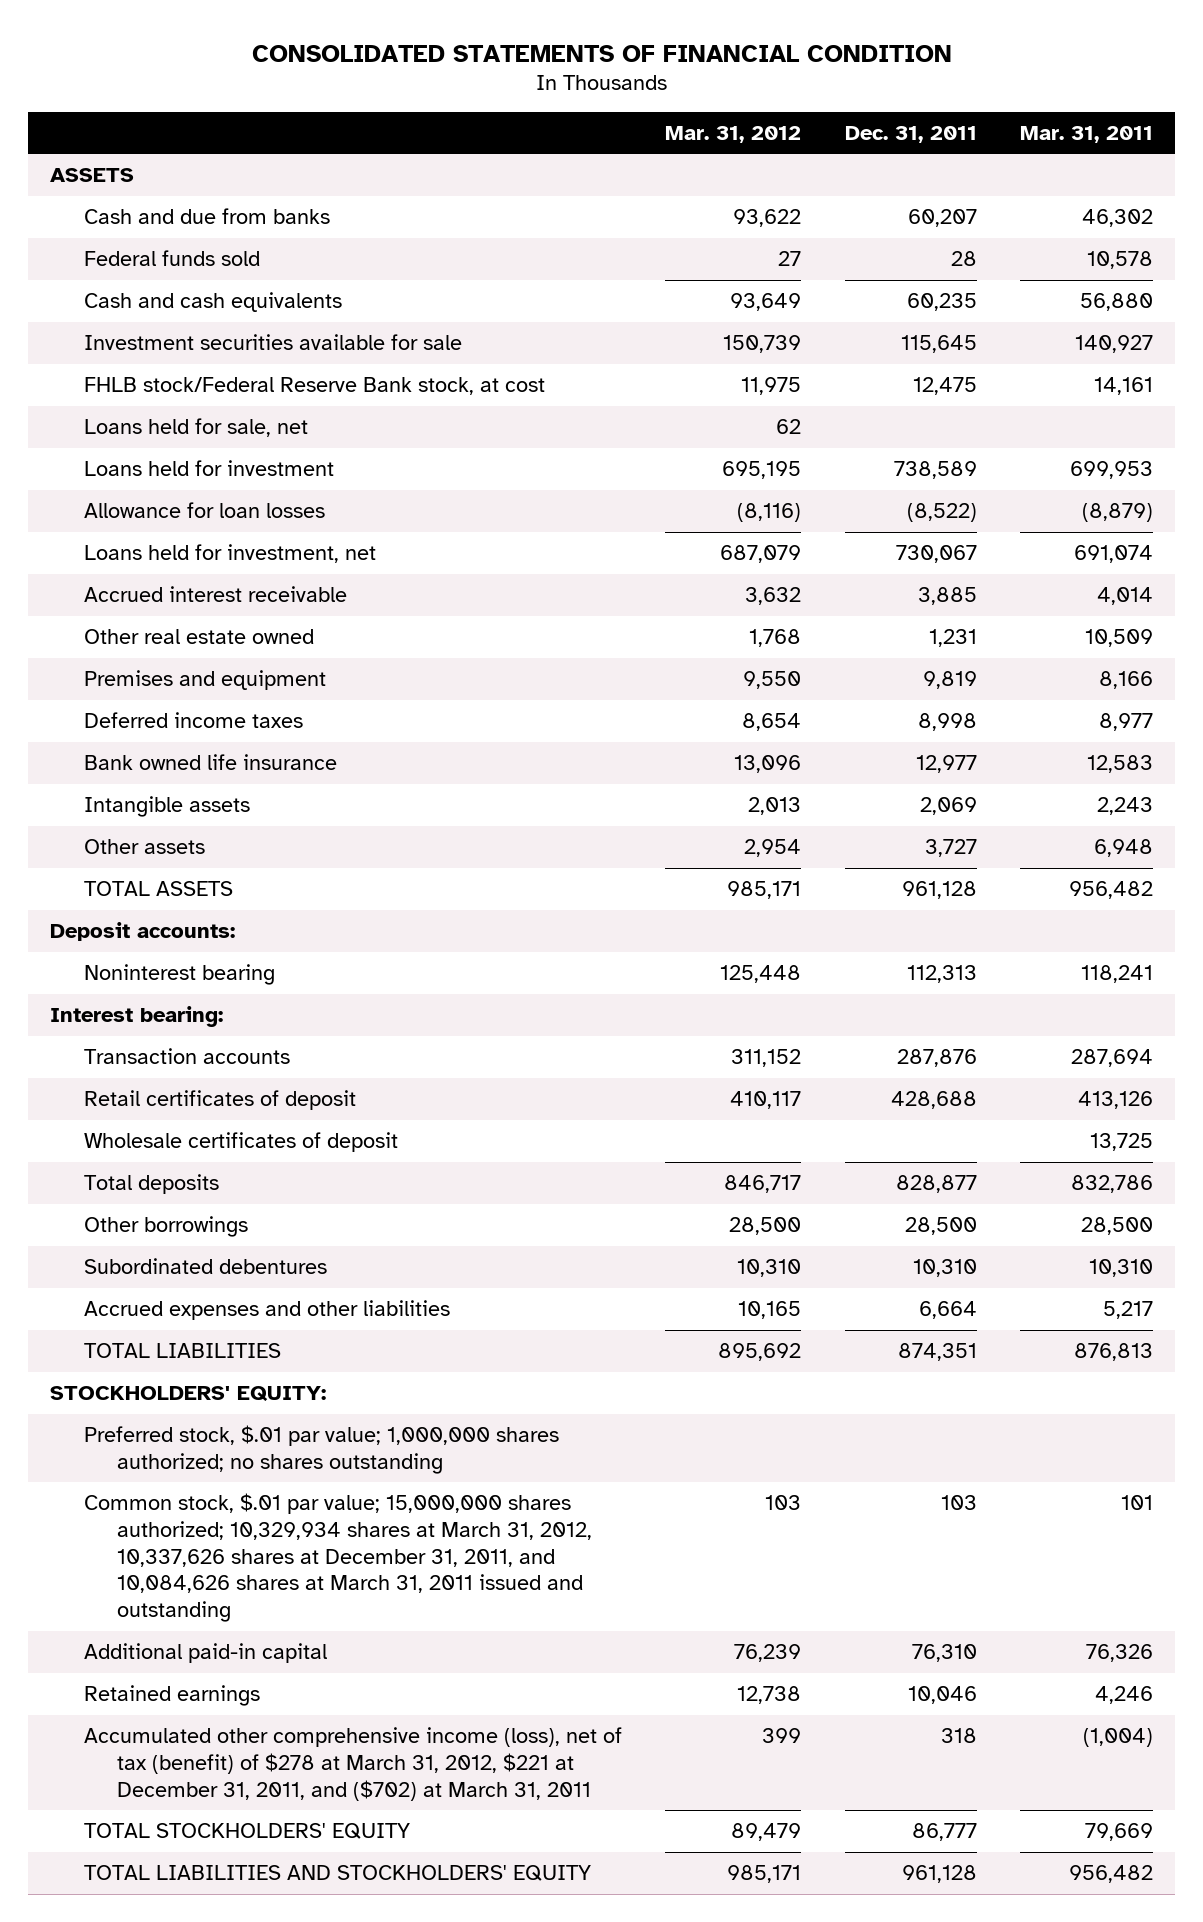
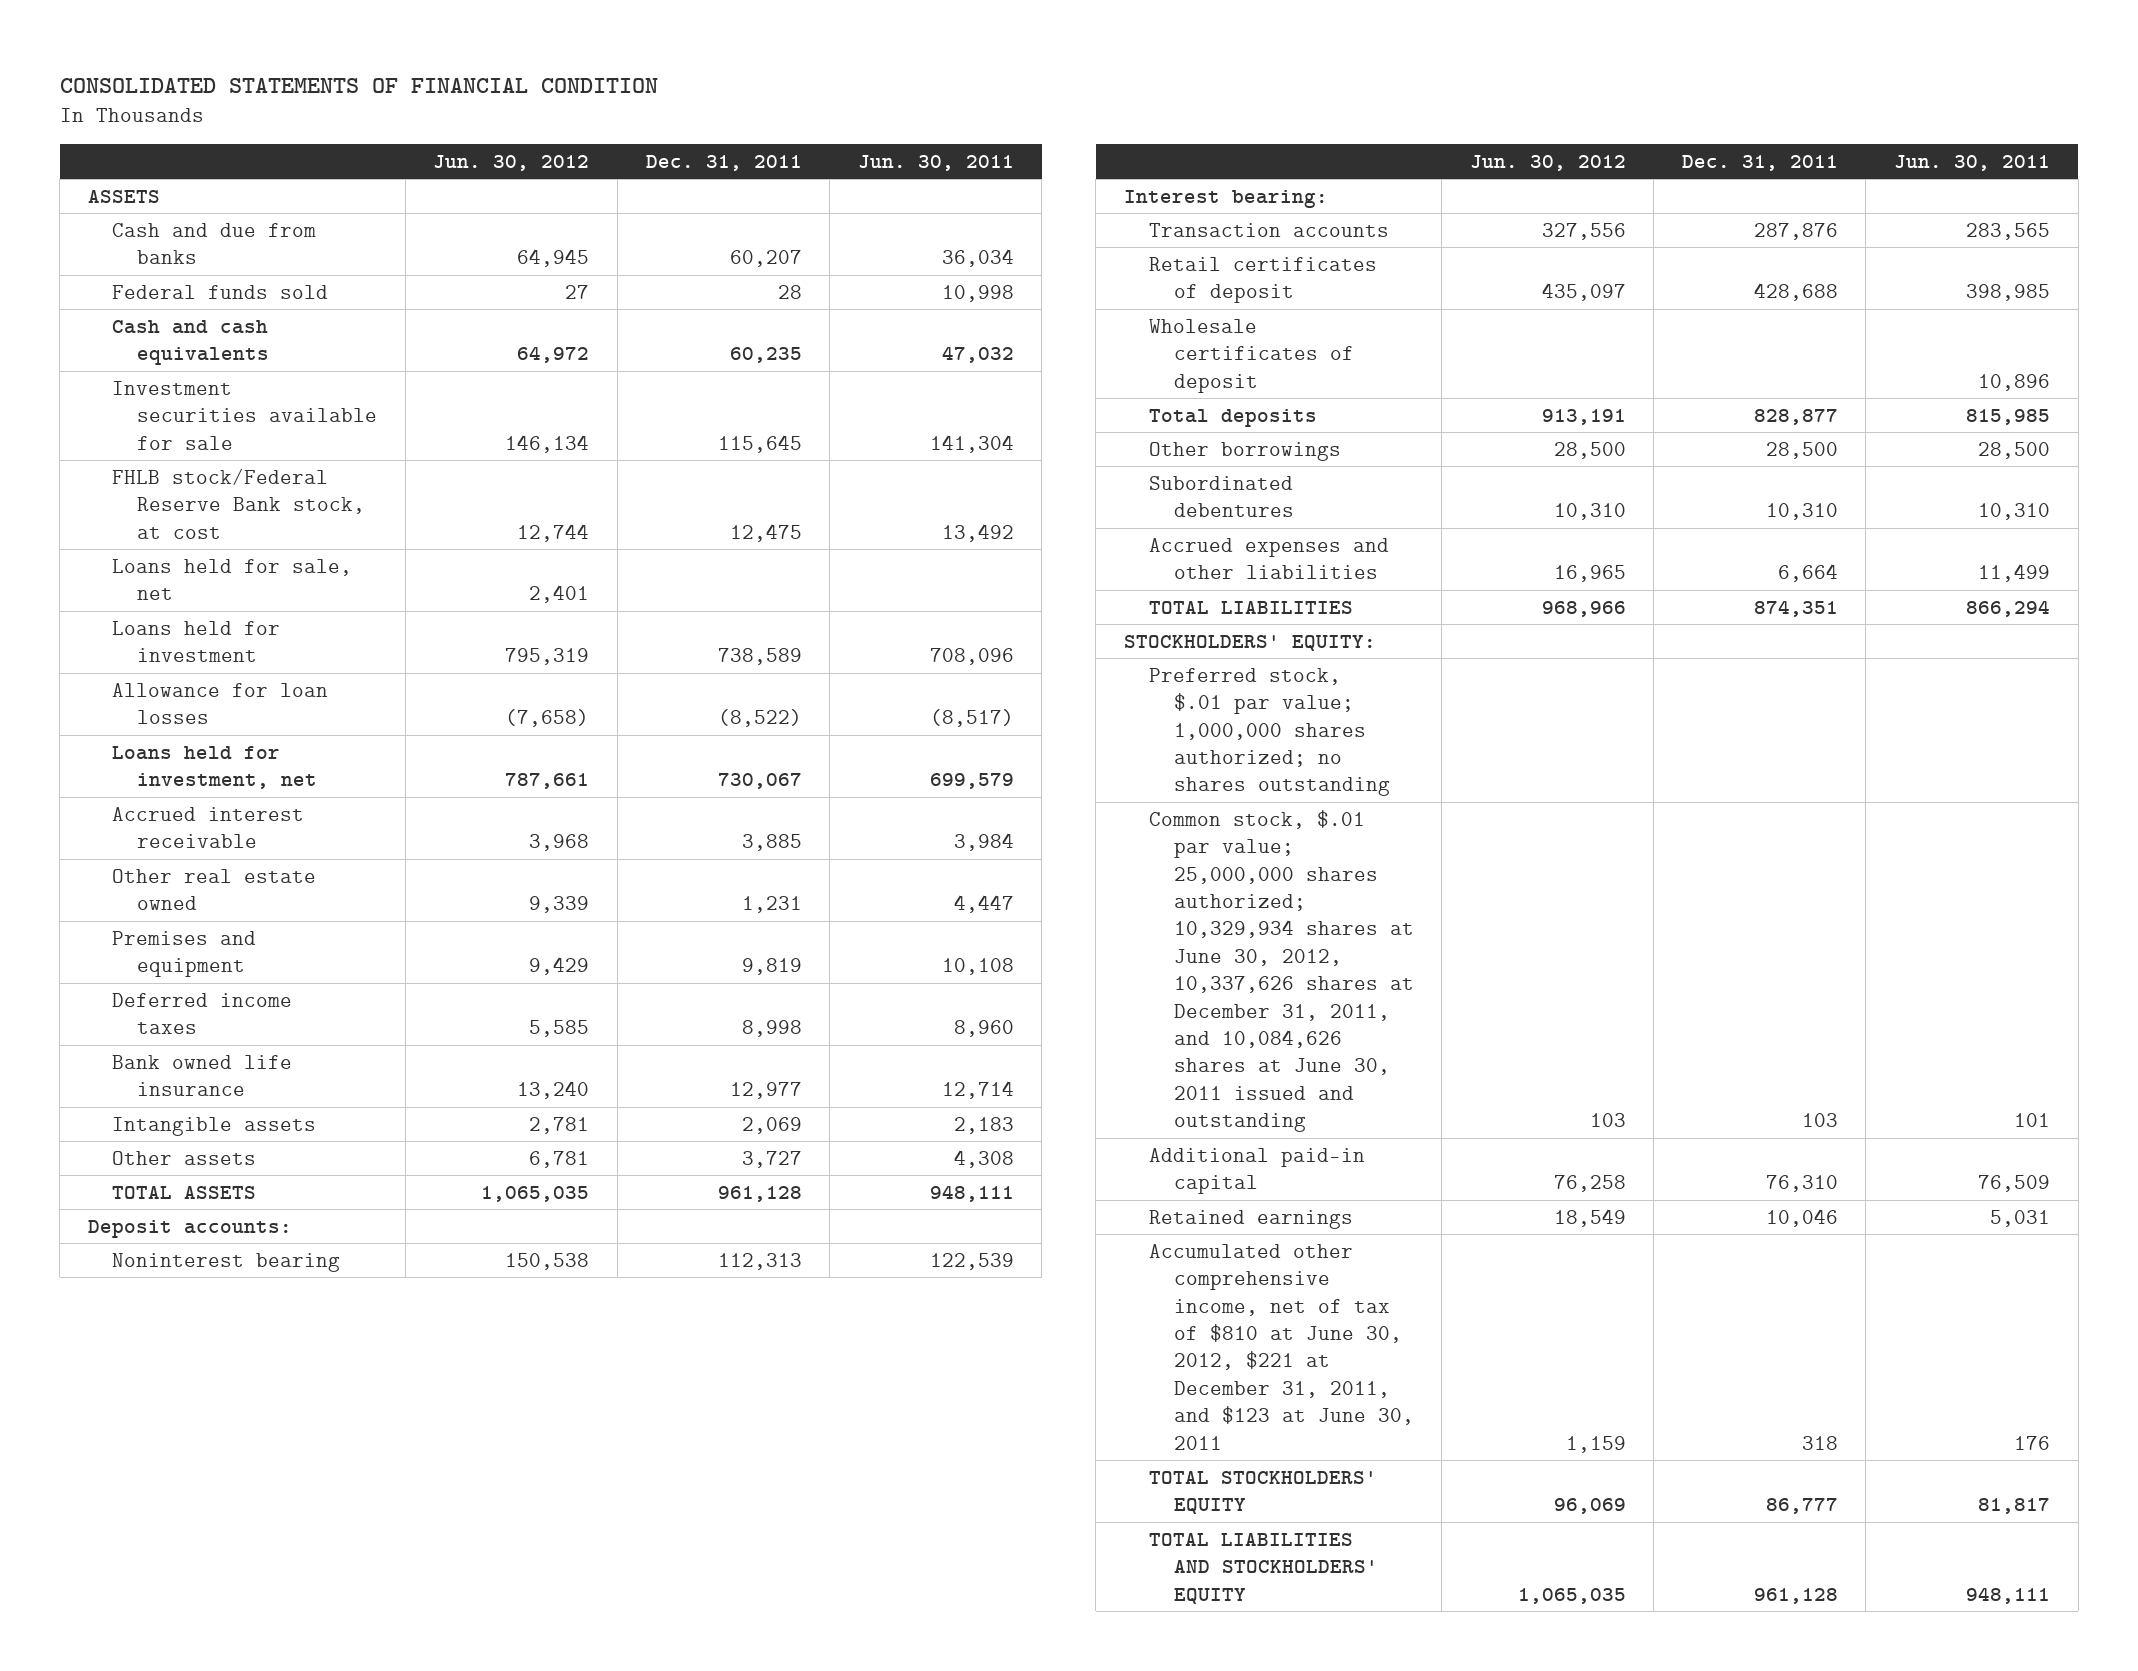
[665,125,802,143] Mar. 31, 2012 -> none
[1020,125,1154,143] Mar. 31, 2011 -> none
none -> [433,154,590,171] Jun. 30, 2012
none -> [857,154,1014,171] Jun. 30, 2011
[83,1493,593,1623] Common stock, $.01 par value; 15,000,000 shares authorized; 10,329,934 shares at March 31, 2012, 10,337,626 shares at December 31, 2011, and 10,084,626 shares at March 31, 2011 issued and outstanding -> [1148,809,1414,1133] Common stock, $.01 par value; 25,000,000 shares authorized; 10,329,934 shares at June 30, 2012, 10,337,626 shares at December 31, 2011, and 10,084,626 shares at June 30, 2011 issued and outstanding
[83,1727,622,1801] Accumulated other comprehensive income (loss), net of tax (benefit) of $278 at March 31, 2012, $221 at December 31, 2011, and ($702) at March 31, 2011 -> [1148,1243,1414,1450] Accumulated other comprehensive income, net of tax of $810 at June 30, 2012, $221 at December 31, 2011, and $123 at June 30, 2011

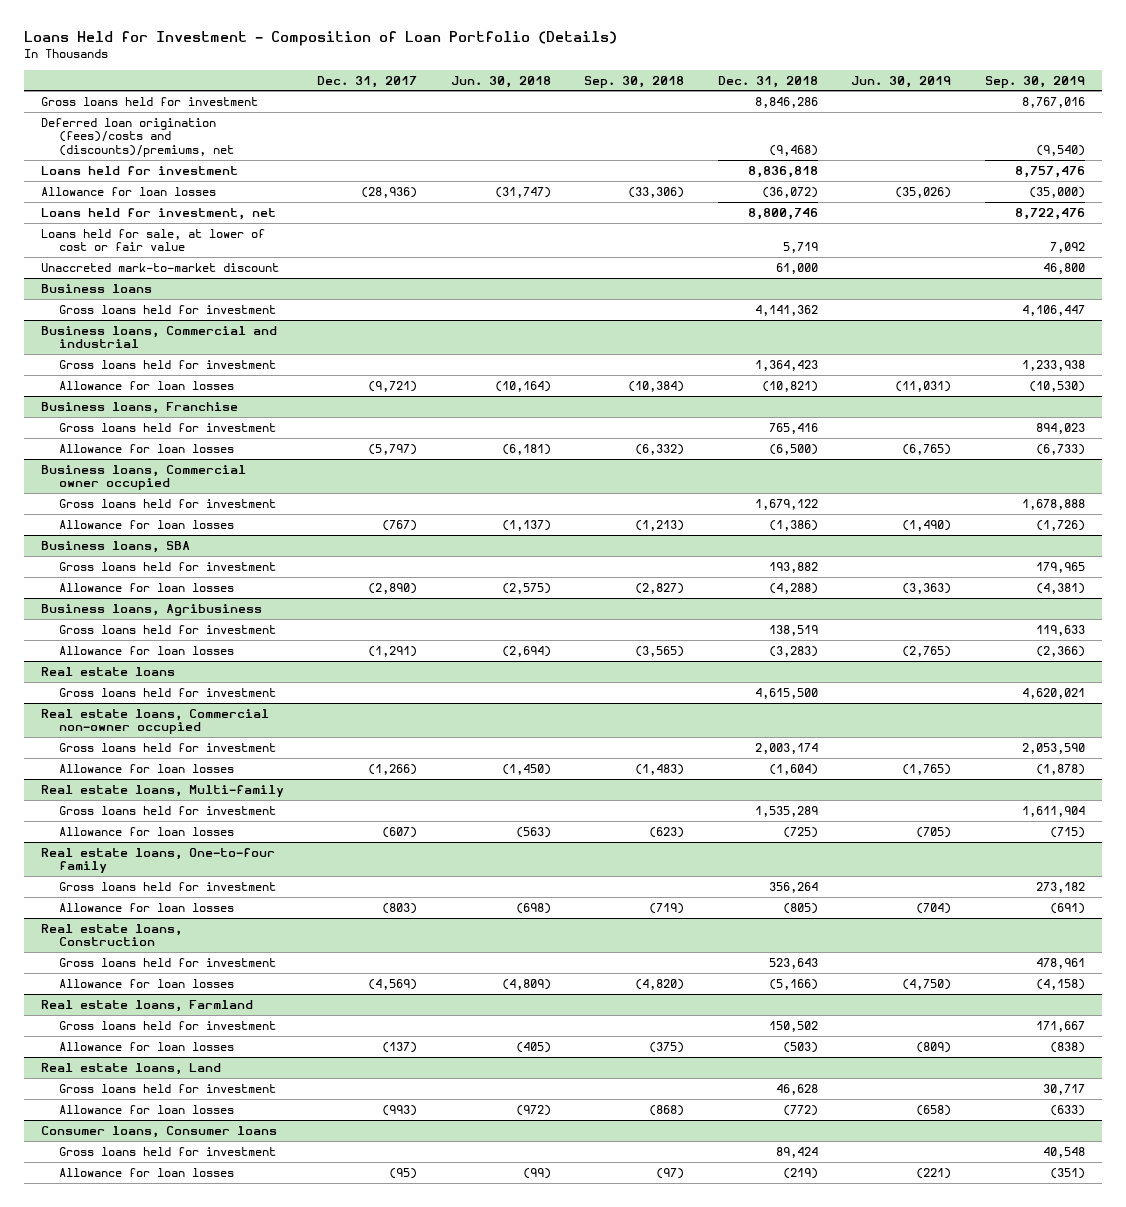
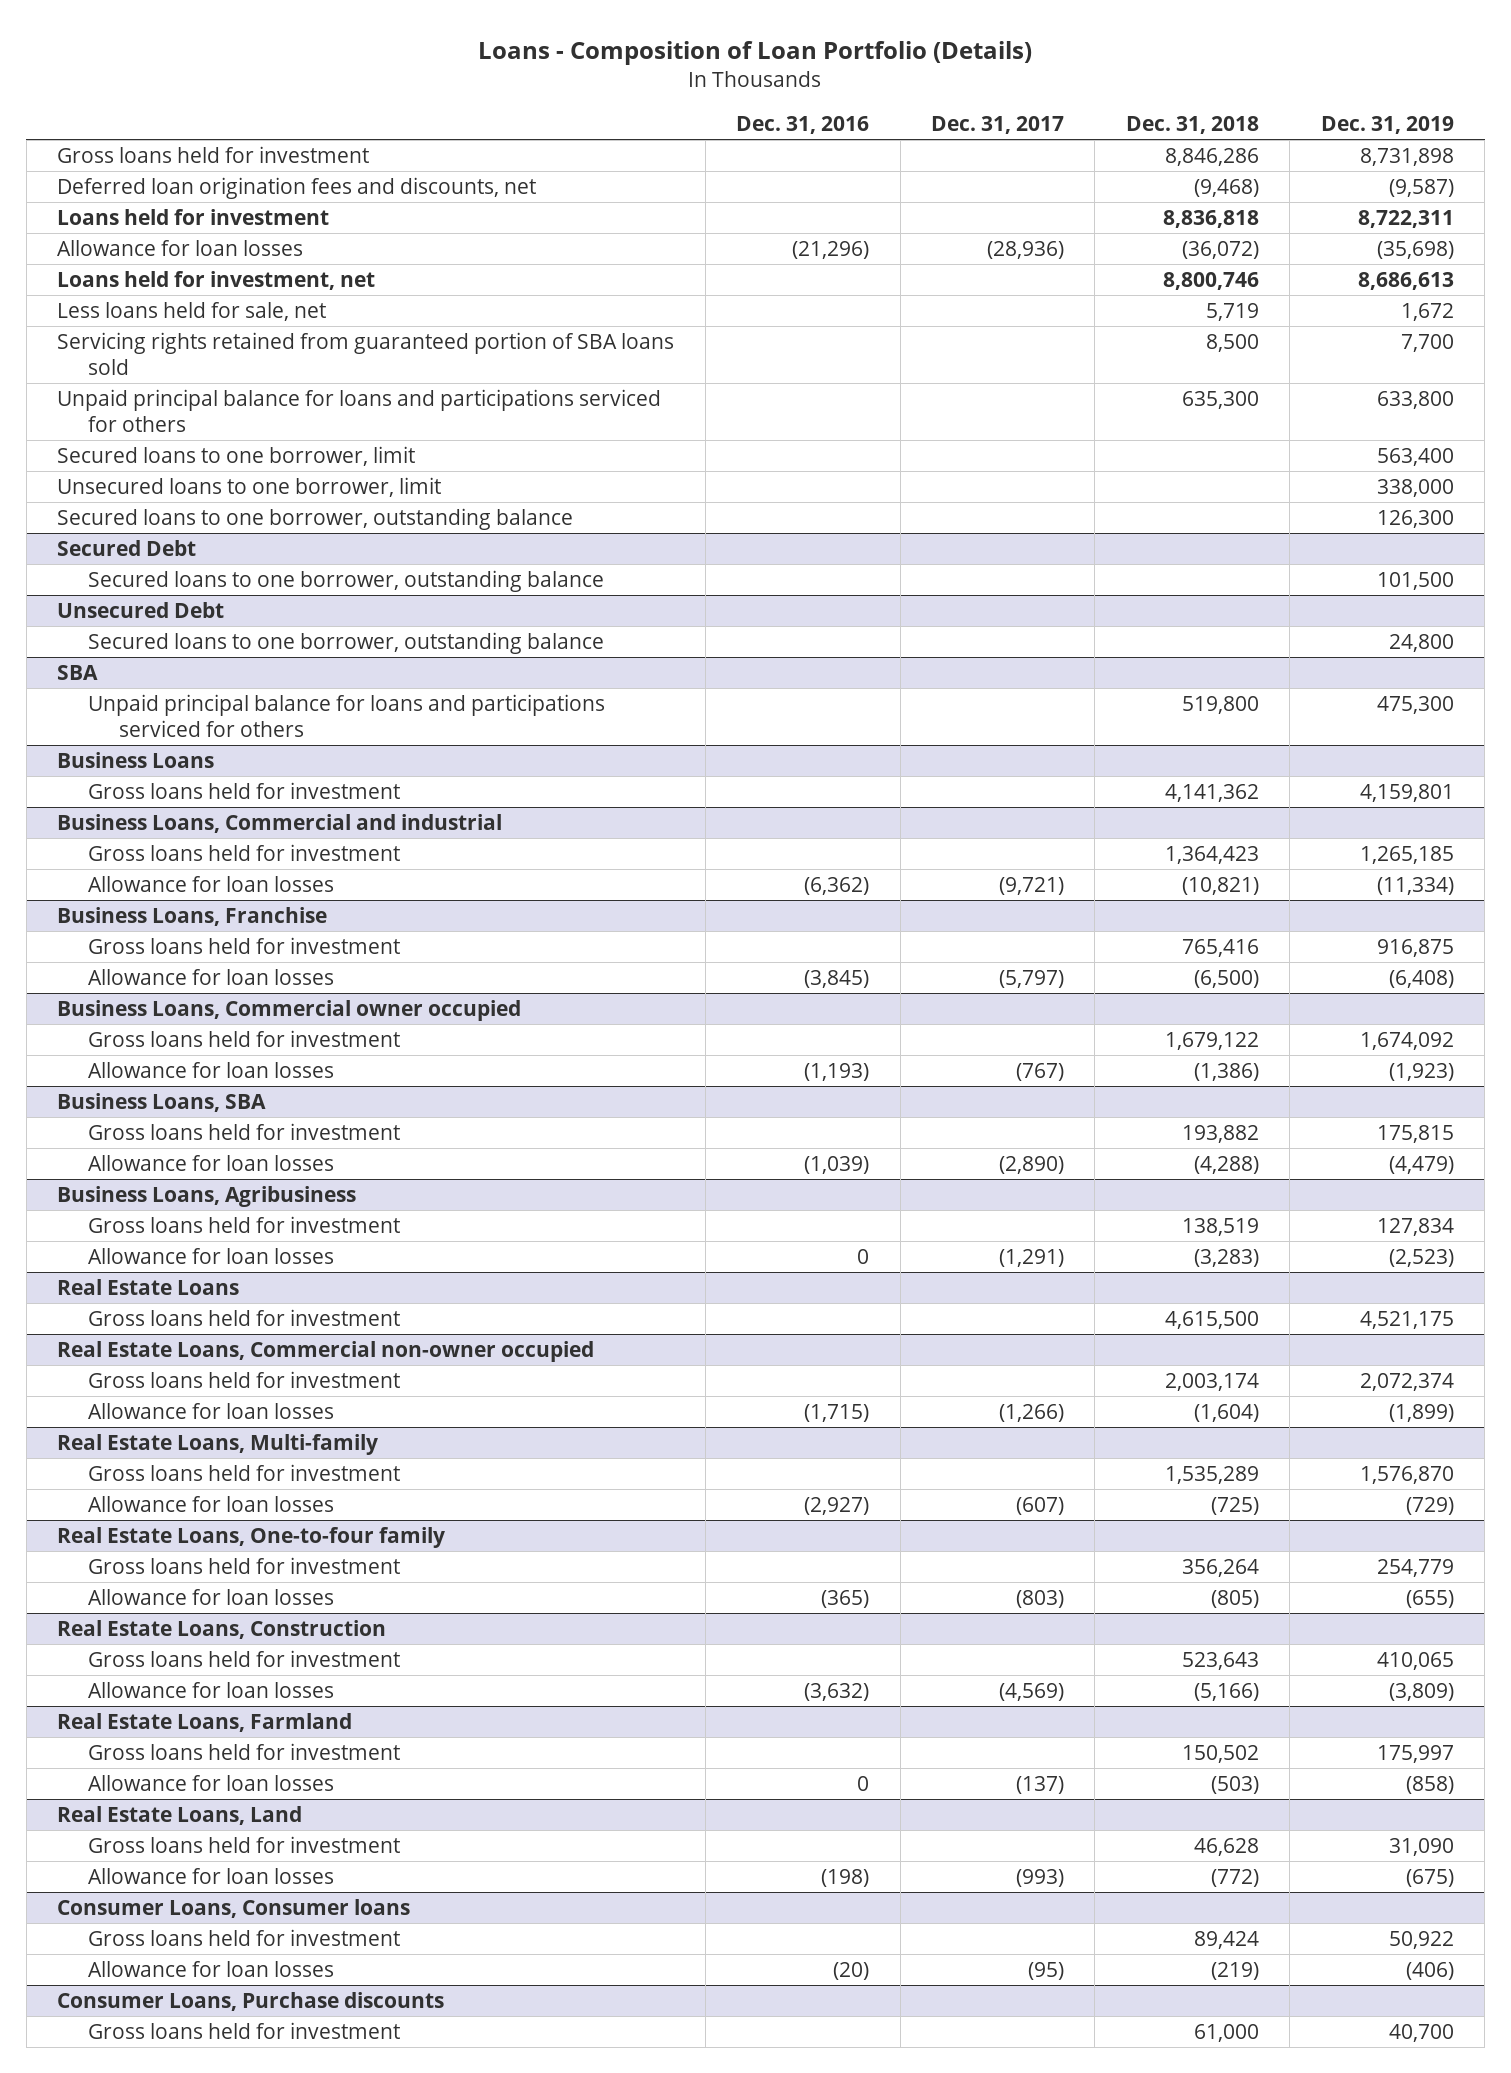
[23,31,617,47] Loans Held for Investment - Composition of Loan Portfolio (Details) -> [478,40,1033,65] Loans - Composition of Loan Portfolio (Details)
[450,75,551,88] Jun. 30, 2018 -> none
[584,75,685,88] Sep. 30, 2018 -> none
[851,75,952,88] Jun. 30, 2019 -> none
[984,75,1085,88] Sep. 30, 2019 -> none
none -> [736,115,870,134] Dec. 31, 2016
none -> [1320,115,1454,134] Dec. 31, 2019
[40,117,235,157] Deferred loan origination (fees)/costs and (discounts)/premiums, net -> [57,176,537,199] Deferred loan origination fees and discounts, net
[40,262,279,272] Unaccreted mark-to-market discount -> none
[40,228,265,252] Loans held for sale, at lower of cost or fair value -> [57,301,327,321] Less loans held for sale, net
none -> [57,331,675,375] Servicing rights retained from guaranteed portion of SBA loans sold
none -> [57,388,662,432] Unpaid principal balance for loans and participations serviced for others
none -> [57,445,416,466] Secured loans to one borrower, limit
none -> [57,476,442,497] Unsecured loans to one borrower, limit
none -> [57,507,574,530] Secured loans to one borrower, outstanding balance
none -> [57,539,197,556] Secured Debt
none -> [88,569,605,592] Secured loans to one borrower, outstanding balance
none -> [57,601,225,618] Unsecured Debt
none -> [88,631,605,654] Secured loans to one borrower, outstanding balance
none -> [57,664,99,680] SBA
none -> [88,693,606,737] Unpaid principal balance for loans and participations serviced for others
[40,283,152,293] Business loans -> [57,751,215,768] Business Loans
[40,325,277,349] Business loans, Commercial and industrial -> [57,813,503,833] Business Loans, Commercial and industrial
[40,401,238,414] Business loans, Franchise -> [57,906,328,926] Business Loans, Franchise
[40,464,246,491] Business loans, Commercial owner occupied -> [57,999,522,1021] Business Loans, Commercial owner occupied
[40,540,190,553] Business loans, SBA -> [57,1092,267,1112] Business Loans, SBA
[40,603,262,616] Business loans, Agribusiness -> [57,1185,357,1207] Business Loans, Agribusiness
[40,666,175,676] Real estate loans -> [57,1278,240,1295] Real Estate Loans
[40,708,269,735] Real estate loans, Commercial non-owner occupied -> [57,1340,595,1362] Real Estate Loans, Commercial non-owner occupied
[40,784,284,797] Real estate loans, Multi-family -> [57,1433,379,1455] Real Estate Loans, Multi-family
[40,847,275,874] Real estate loans, One-to-four family -> [57,1526,446,1548] Real Estate Loans, One-to-four family
[40,923,182,947] Real estate loans, Construction -> [57,1619,387,1639] Real Estate Loans, Construction
[40,999,253,1012] Real estate loans, Farmland -> [57,1712,353,1732] Real Estate Loans, Farmland
[40,1062,221,1075] Real estate loans, Land -> [57,1805,303,1825] Real Estate Loans, Land
[40,1125,277,1138] Consumer loans, Consumer loans -> [57,1898,411,1918] Consumer Loans, Consumer loans
none -> [57,1991,445,2011] Consumer Loans, Purchase discounts
none -> [88,2021,401,2039] Gross loans held for investment

